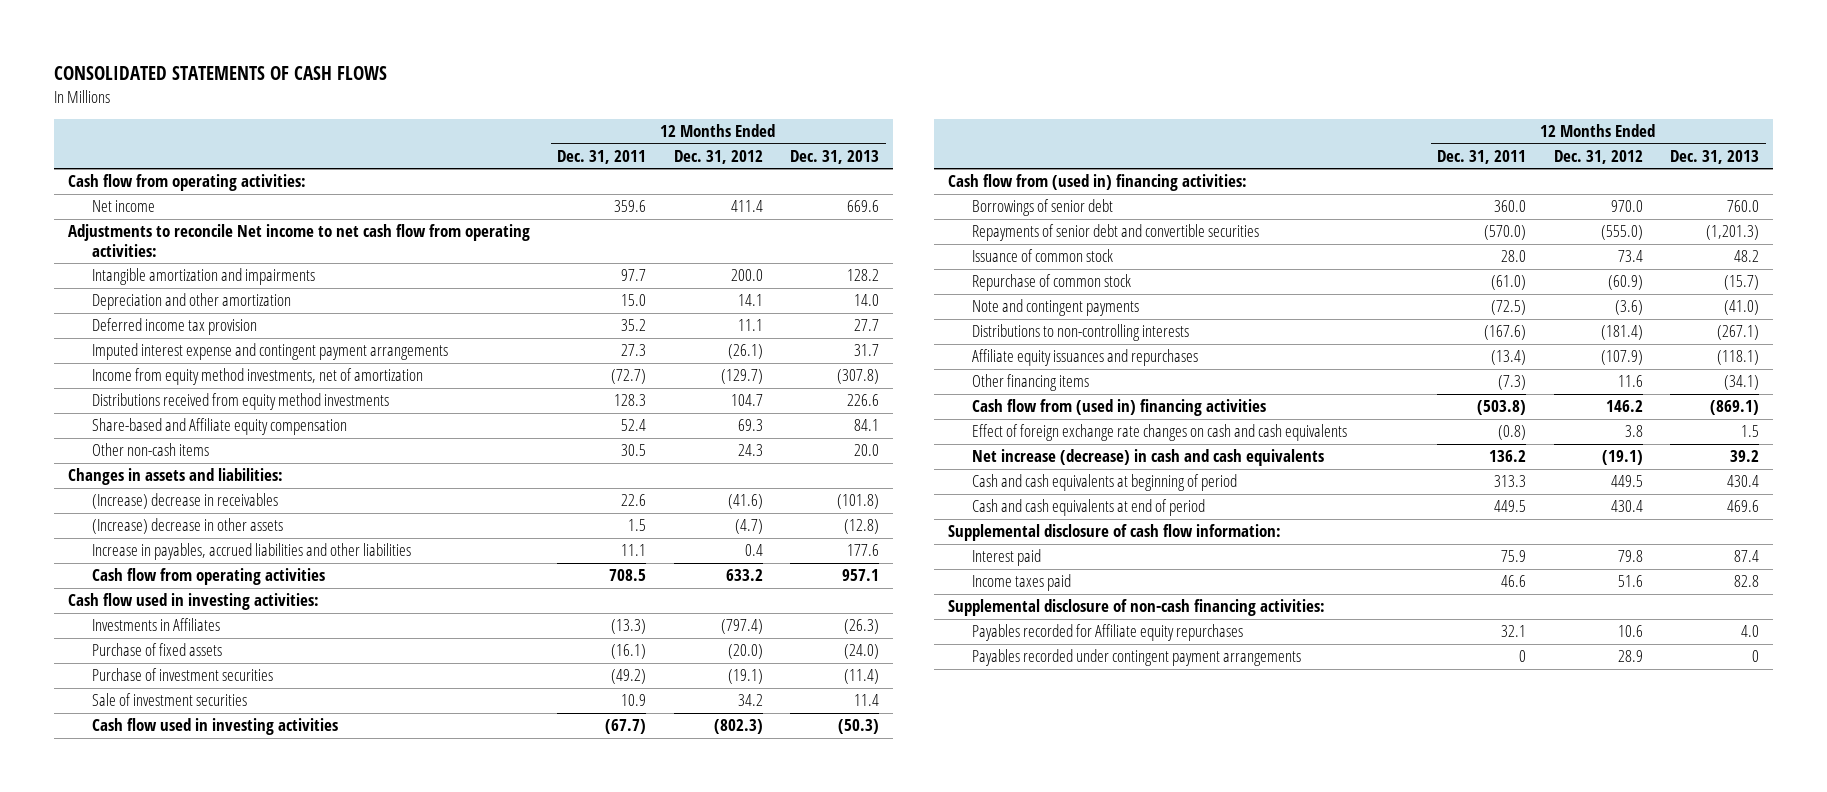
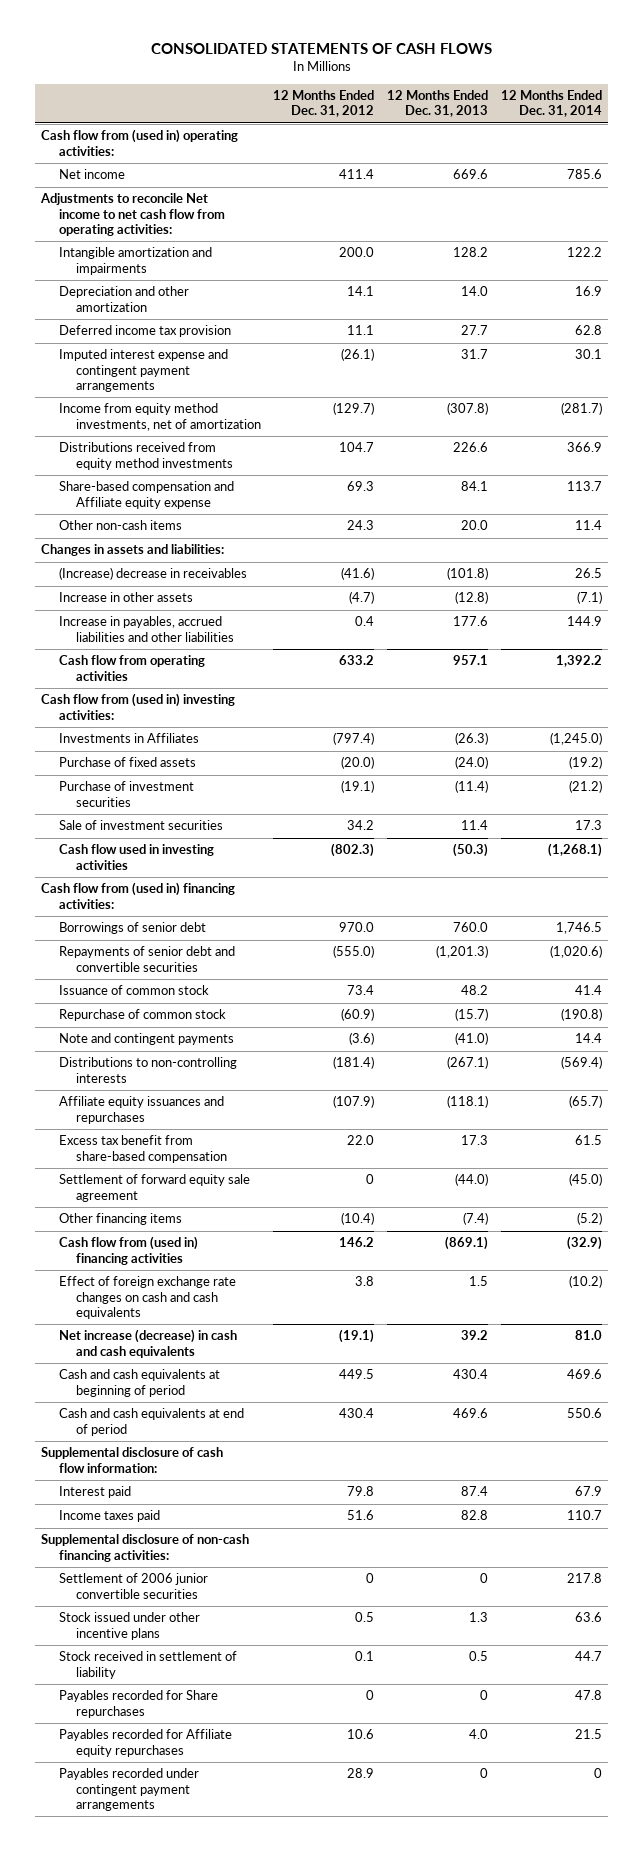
[557,150,647,165] Dec. 31, 2011 -> none
none -> [500,90,602,118] 12 Months Ended Dec. 31, 2014
[68,174,307,192] Cash flow from operating activities: -> [41,129,239,156] Cash flow from (used in) operating activities:
[91,418,347,436] Share-based and Affiliate equity compensation -> [58,481,234,509] Share-based compensation and Affiliate equity expense
[91,518,283,535] (Increase) decrease in other assets -> [58,592,193,603] Increase in other assets
[68,593,320,611] Cash flow used in investing activities: -> [41,693,236,720] Cash flow from (used in) investing activities:
none -> [58,1135,227,1163] Excess tax benefit from share-based compensation
none -> [58,1174,250,1202] Settlement of forward equity sale agreement
[1617,375,1643,388] 11.6 -> [341,1212,375,1226] (10.4)
[1724,375,1760,391] (34.1) -> [463,1212,489,1226] (7.4)
none -> [58,1573,208,1599] Settlement of 2006 junior convertible securities
none -> [58,1612,200,1640] Stock issued under other incentive plans
none -> [58,1651,237,1679] Stock received in settlement of liability
none -> [58,1690,218,1718] Payables recorded for Share repurchases

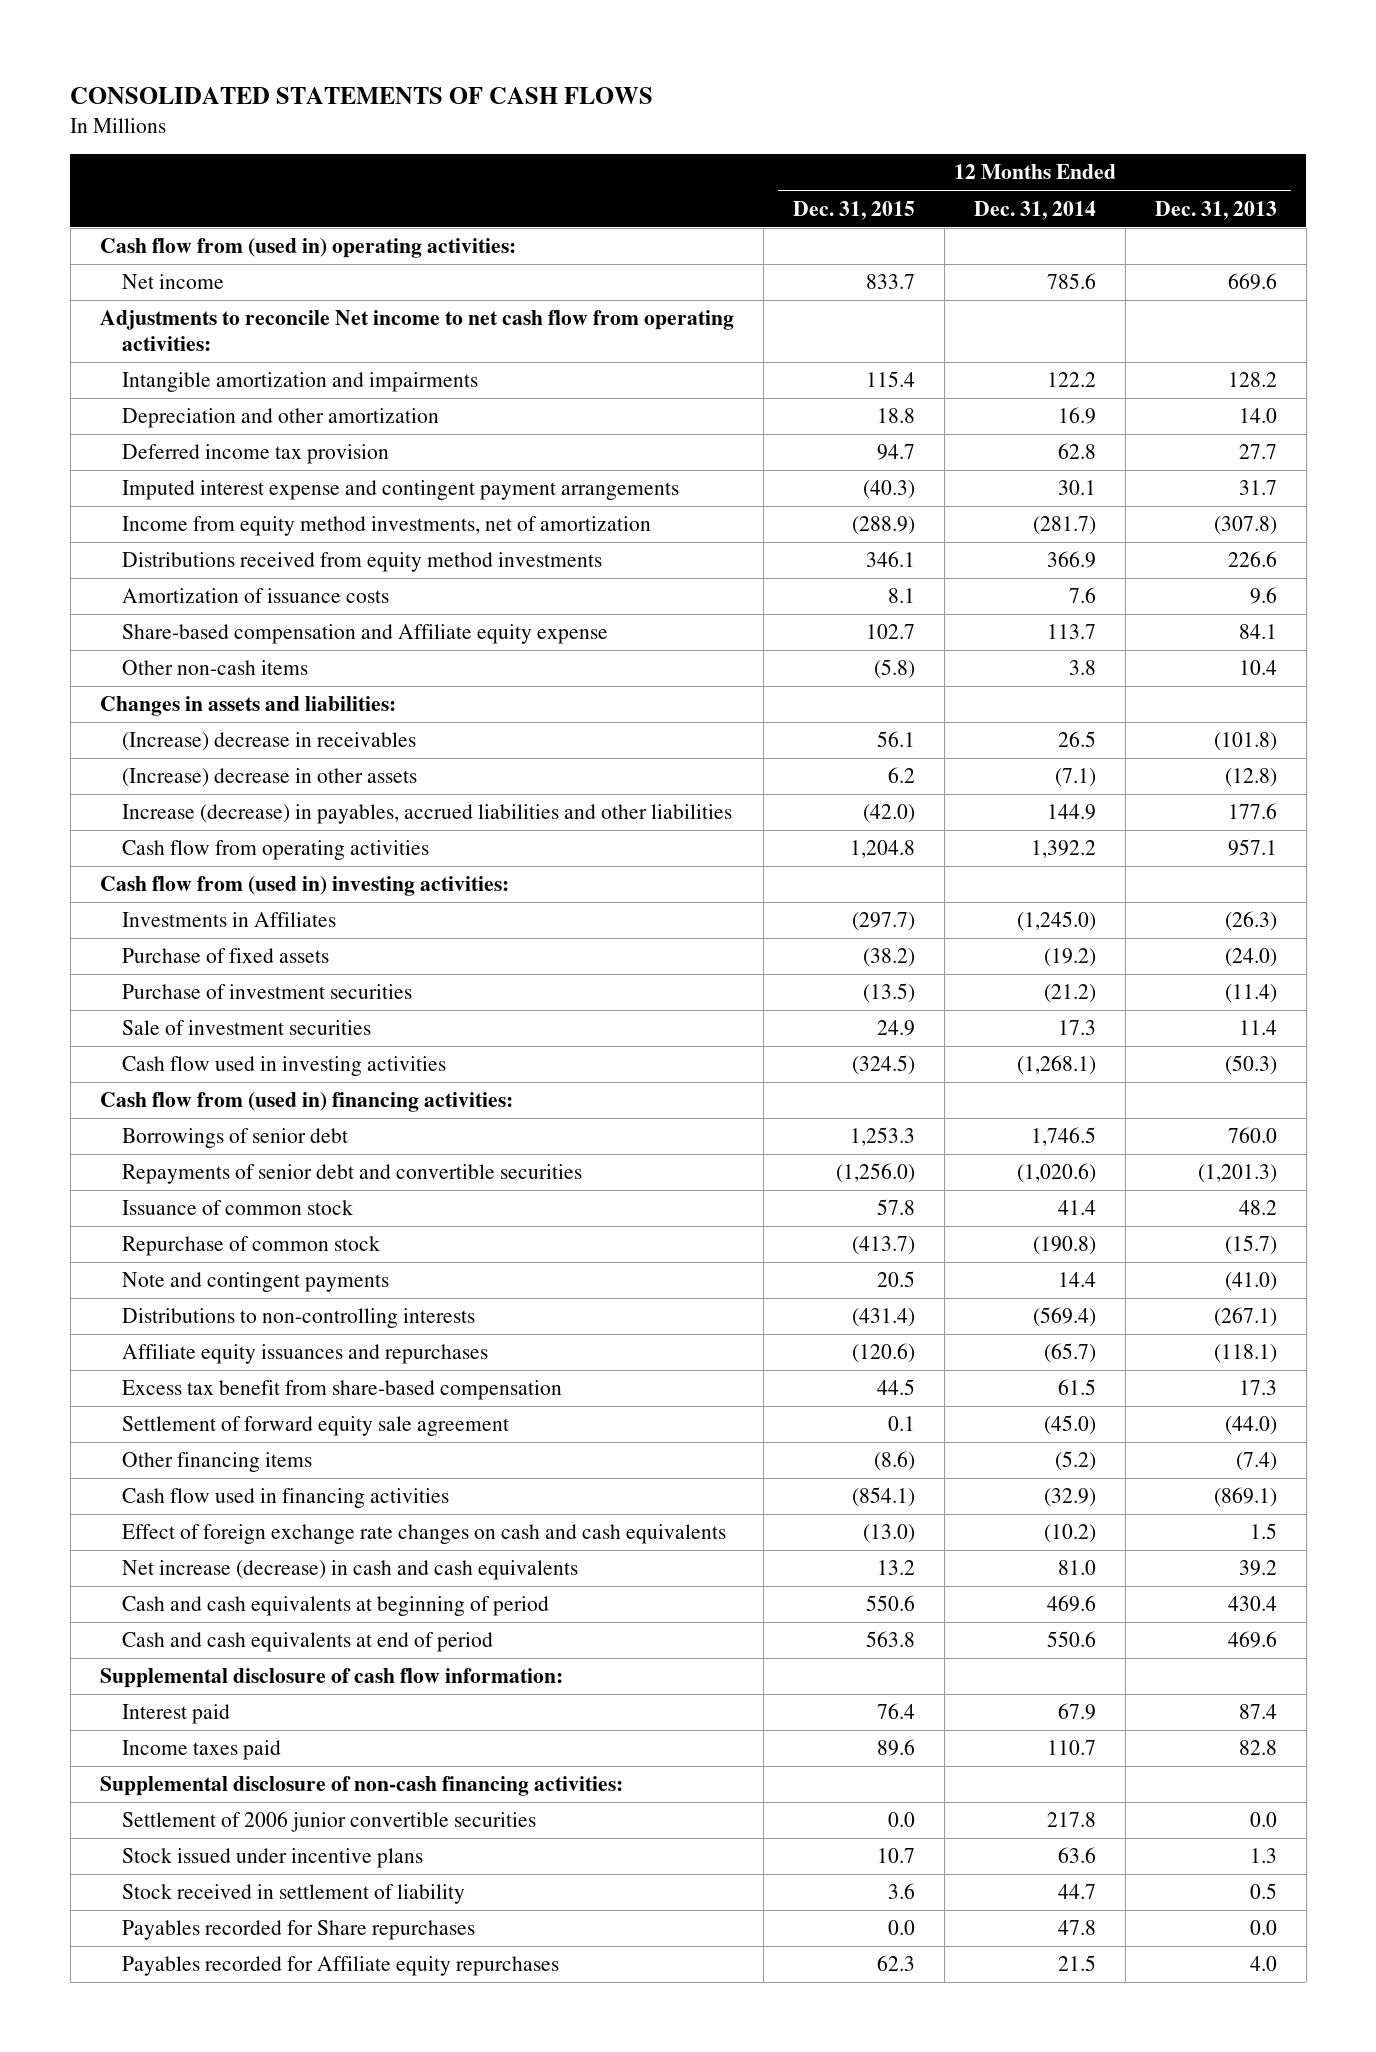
[273,90,375,118] 12 Months Ended Dec. 31, 2012 -> none
none -> [792,200,915,220] Dec. 31, 2015
none -> [121,588,389,604] Amortization of issuance costs
[461,520,489,531] 20.0 -> [1238,660,1277,676] 10.4
[574,520,602,531] 11.4 -> [1068,660,1096,676] 3.8
[58,592,193,603] Increase in other assets -> [121,768,417,788] (Increase) decrease in other assets
[58,616,234,642] Increase in payables, accrued liabilities and other liabilities -> [121,804,732,825] Increase (decrease) in payables, accrued liabilities and other liabilities
[58,1236,198,1265] Cash flow from (used in) financing activities -> [121,1488,449,1509] Cash flow used in financing activities
[480,1573,489,1584] 0 -> [1249,1812,1277,1828] 0.0
[58,1612,200,1640] Stock issued under other incentive plans -> [121,1848,423,1869] Stock issued under incentive plans
[480,1690,489,1701] 0 -> [1249,1920,1277,1936] 0.0
[58,1768,199,1811] Payables recorded under contingent payment arrangements -> none

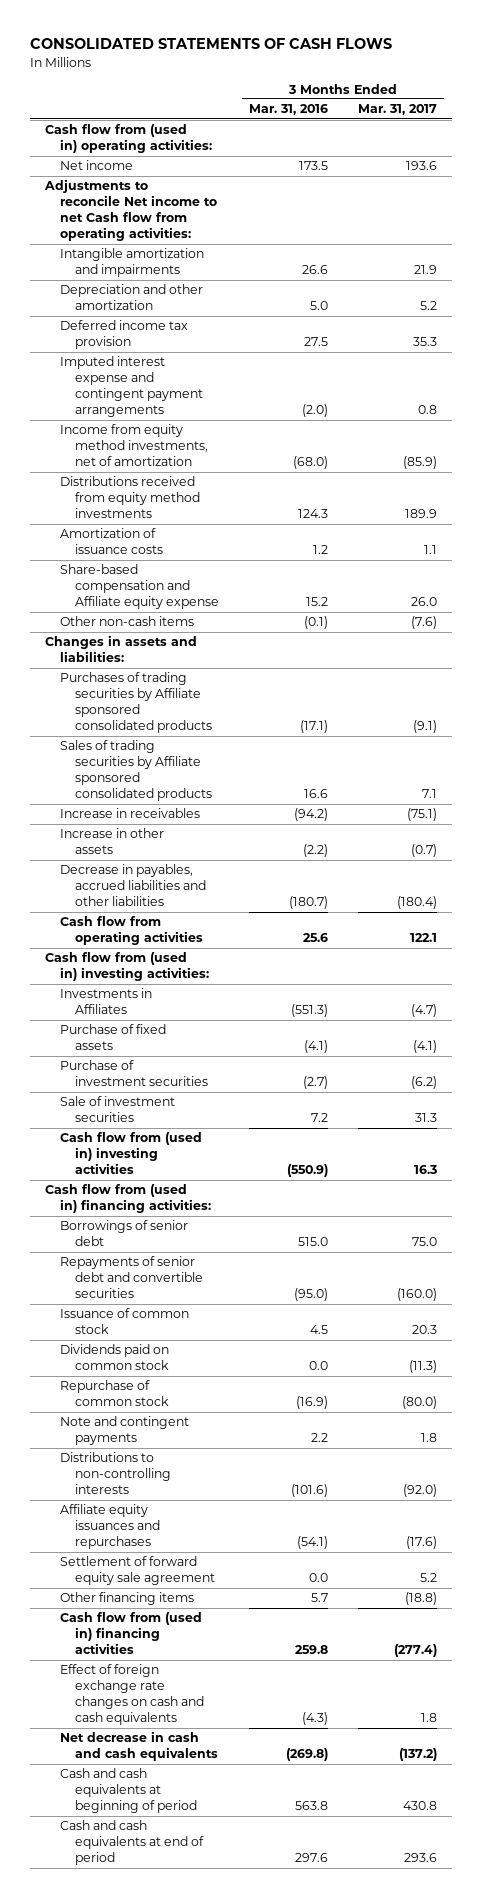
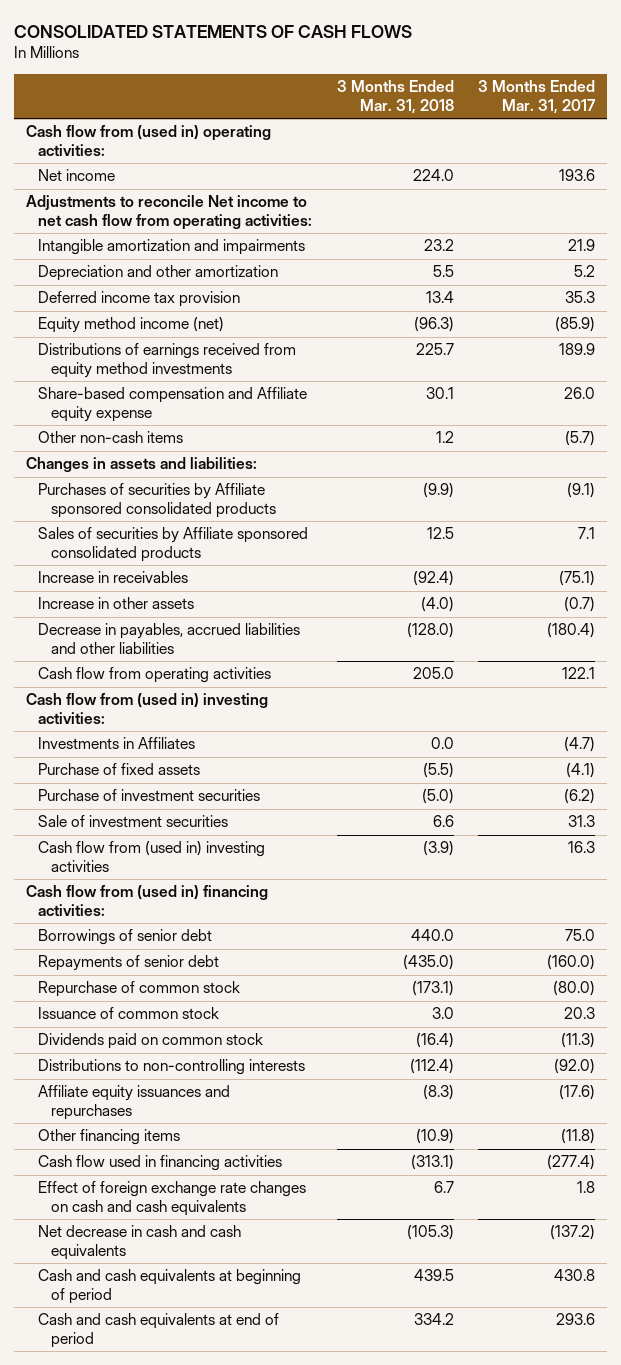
[249,104,329,116] Mar. 31, 2016 -> none
none -> [336,80,454,114] 3 Months Ended Mar. 31, 2018
[43,179,217,242] Adjustments to reconcile Net income to net Cash flow from operating activities: -> [26,195,313,231] Adjustments to reconcile Net income to net cash flow from operating activities:
[59,356,204,418] Imputed interest expense and contingent payment arrangements -> none
[59,528,164,555] Amortization of issuance costs -> none
[59,424,209,467] Income from equity method investments, net of amortization -> [38,317,225,334] Equity method income (net)
[59,476,201,519] Distributions received from equity method investments -> [38,343,297,379] Distributions of earnings received from equity method investments
[410,616,437,630] (7.6) -> [564,431,595,447] (5.7)
[59,672,213,734] Purchases of trading securities by Affiliate sponsored consolidated products -> [38,483,276,519] Purchases of securities by Affiliate sponsored consolidated products
[59,740,213,802] Sales of trading securities by Affiliate sponsored consolidated products -> [38,527,309,563] Sales of securities by Affiliate sponsored consolidated products
[59,1256,204,1299] Repayments of senior debt and convertible securities -> [38,955,220,972] Repayments of senior debt
[59,1380,170,1407] Repurchase of common stock -> [38,981,241,998] Repurchase of common stock
[59,1416,189,1446] Note and contingent payments -> none
[59,1556,216,1586] Settlement of forward equity sale agreement -> none
[404,1592,437,1606] (18.8) -> [560,1129,595,1145] (11.8)
[59,1612,202,1655] Cash flow from (used in) financing activities -> [38,1155,283,1172] Cash flow used in financing activities

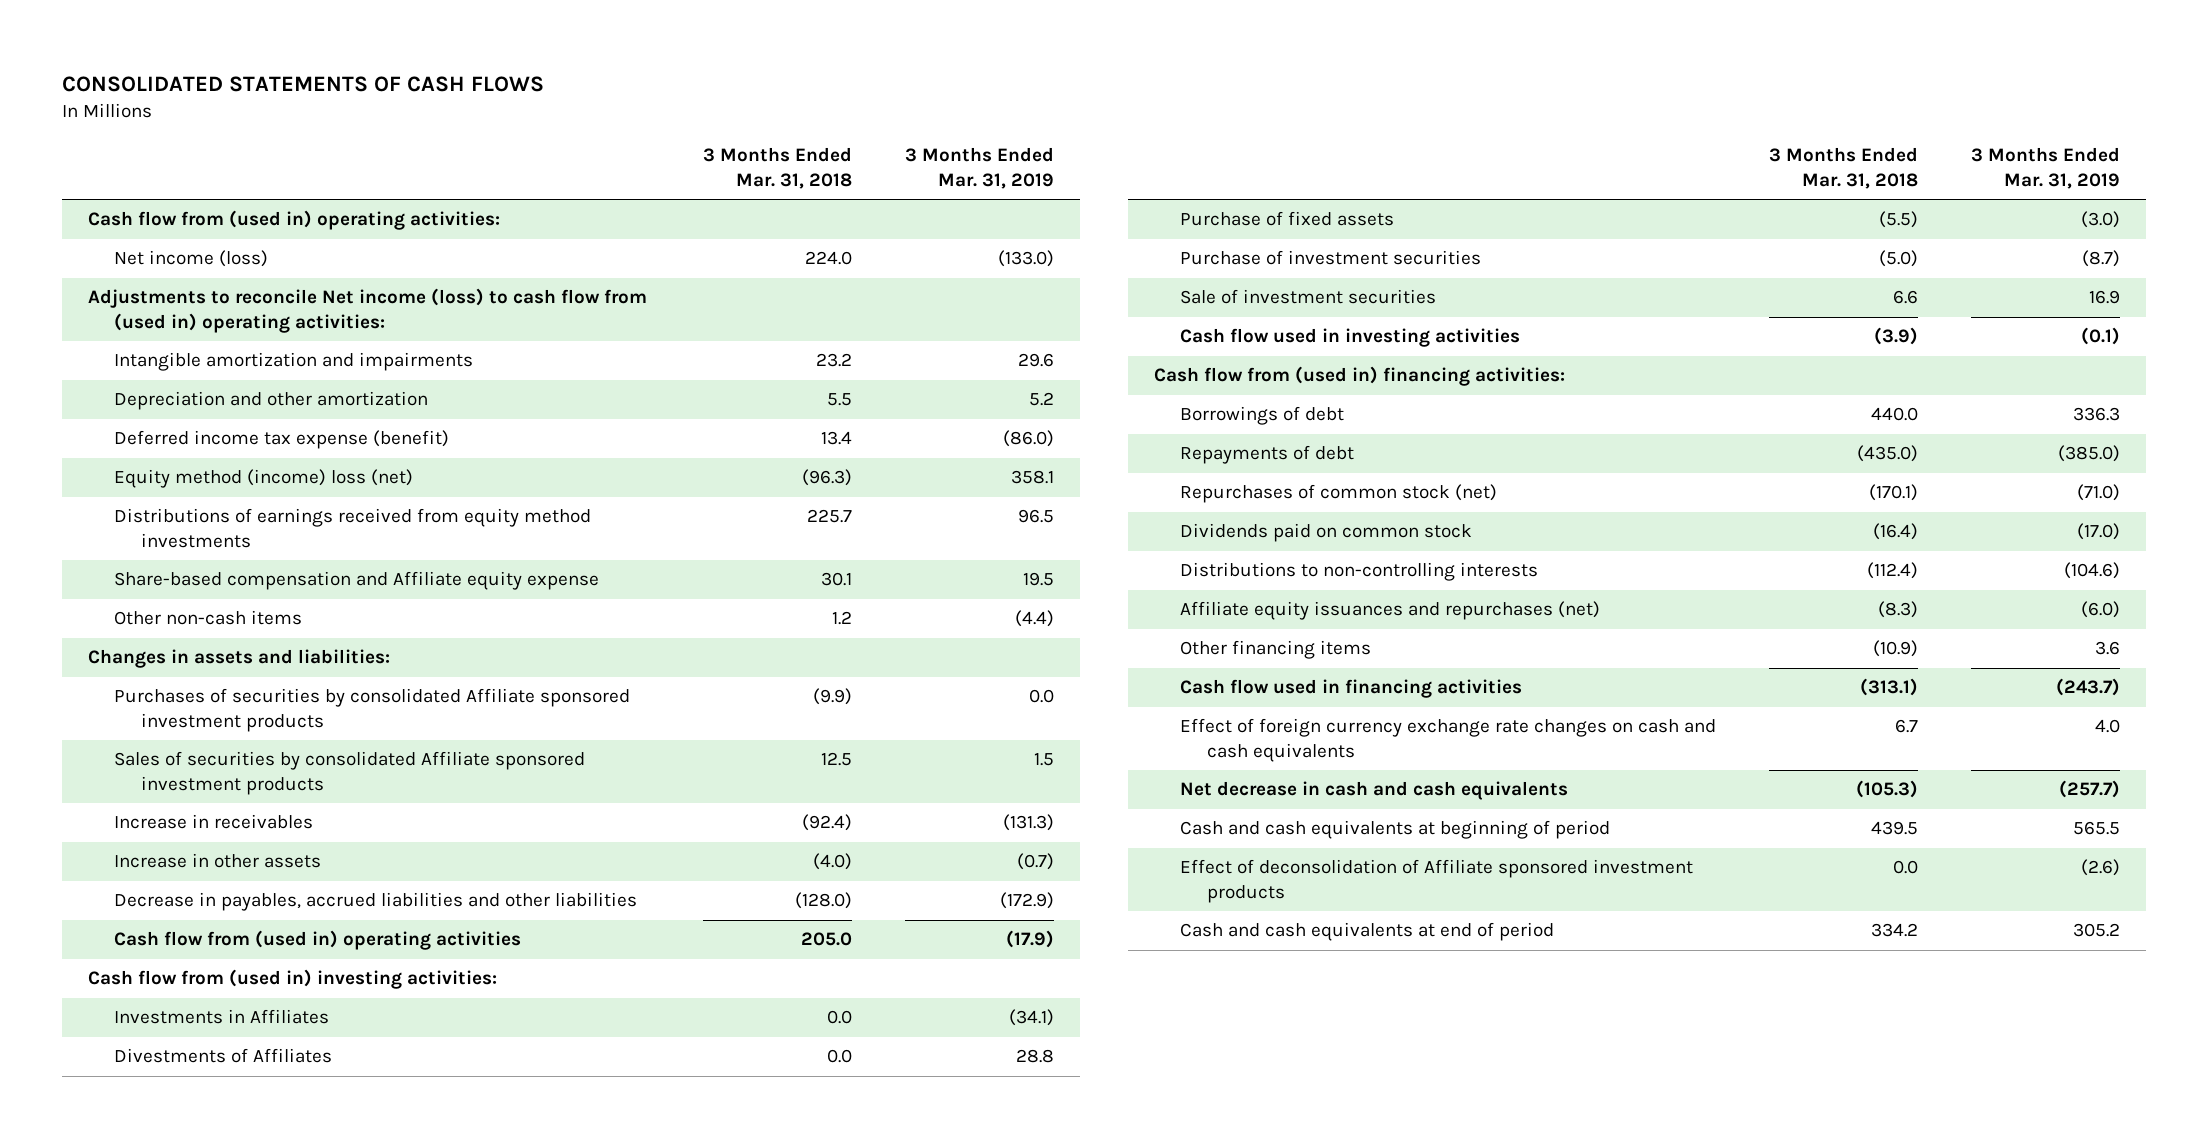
[477,80,595,114] 3 Months Ended Mar. 31, 2017 -> none
none -> [904,147,1054,189] 3 Months Ended Mar. 31, 2019
[38,169,116,182] Net income -> [114,250,269,268] Net income (loss)
[26,195,313,231] Adjustments to reconcile Net income to net cash flow from operating activities: -> [87,288,647,333] Adjustments to reconcile Net income (loss) to cash flow from (used in) operating activities:
[38,291,241,308] Deferred income tax provision -> [114,430,450,450] Deferred income tax expense (benefit)
[38,317,225,334] Equity method income (net) -> [114,469,414,489] Equity method (income) loss (net)
[38,483,276,519] Purchases of securities by Affiliate sponsored consolidated products -> [114,688,631,732] Purchases of securities by consolidated Affiliate sponsored investment products
[38,527,309,563] Sales of securities by Affiliate sponsored consolidated products -> [114,751,586,795] Sales of securities by consolidated Affiliate sponsored investment products
[38,667,272,684] Cash flow from operating activities -> [114,930,522,951] Cash flow from (used in) operating activities
none -> [114,1048,333,1064] Divestments of Affiliates
[38,841,266,873] Cash flow from (used in) investing activities -> [1180,328,1521,348] Cash flow used in investing activities
[38,1007,220,1020] Issuance of common stock -> none
[38,929,213,946] Borrowings of senior debt -> [1180,406,1345,426] Borrowings of debt
[38,955,220,972] Repayments of senior debt -> [1180,445,1355,465] Repayments of debt
[38,981,241,998] Repurchase of common stock -> [1180,484,1498,504] Repurchases of common stock (net)
[411,981,454,997] (173.1) -> [1869,484,1919,502] (170.1)
[38,1085,231,1121] Affiliate equity issuances and repurchases -> [1180,601,1601,621] Affiliate equity issuances and repurchases (net)
[38,1181,307,1217] Effect of foreign exchange rate changes on cash and cash equivalents -> [1180,718,1717,762] Effect of foreign currency exchange rate changes on cash and cash equivalents
none -> [1180,859,1694,903] Effect of deconsolidation of Affiliate sponsored investment products

